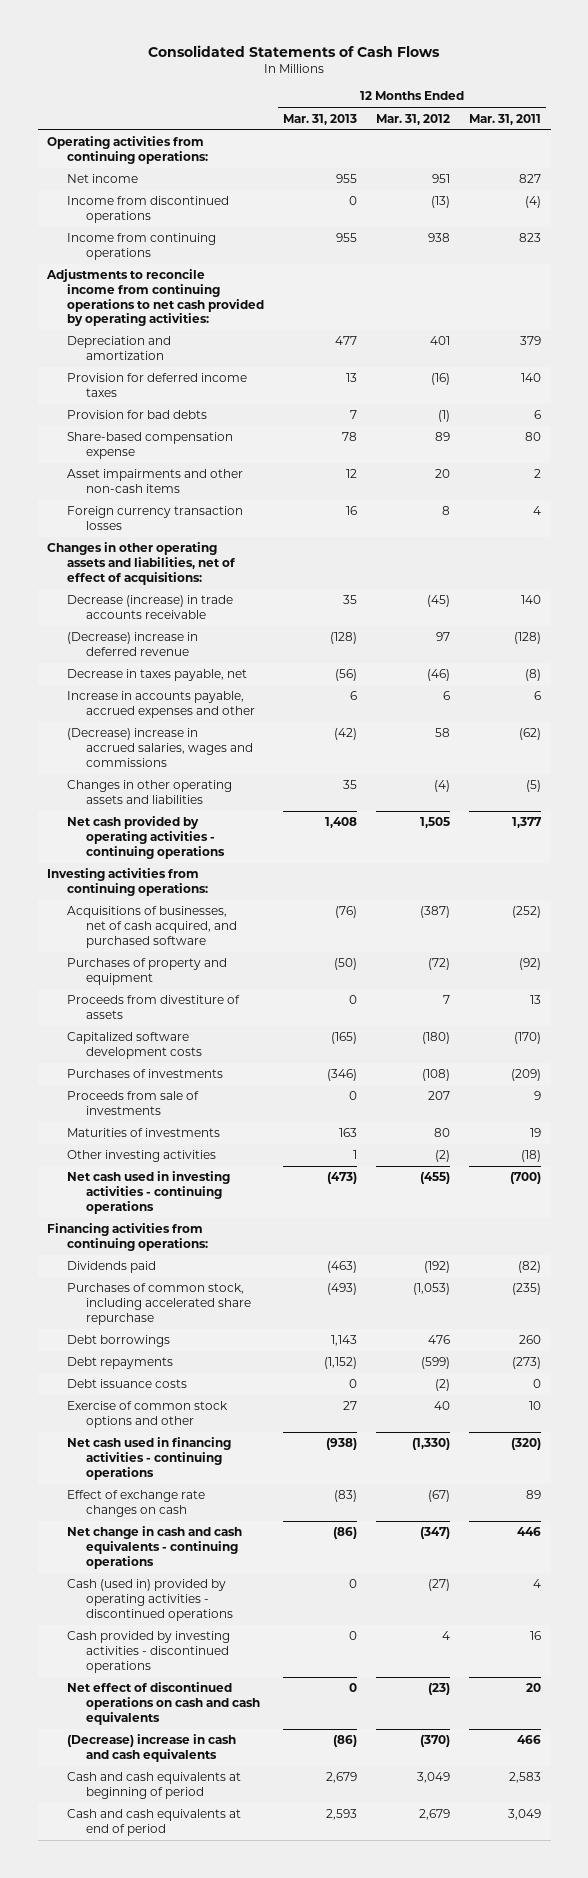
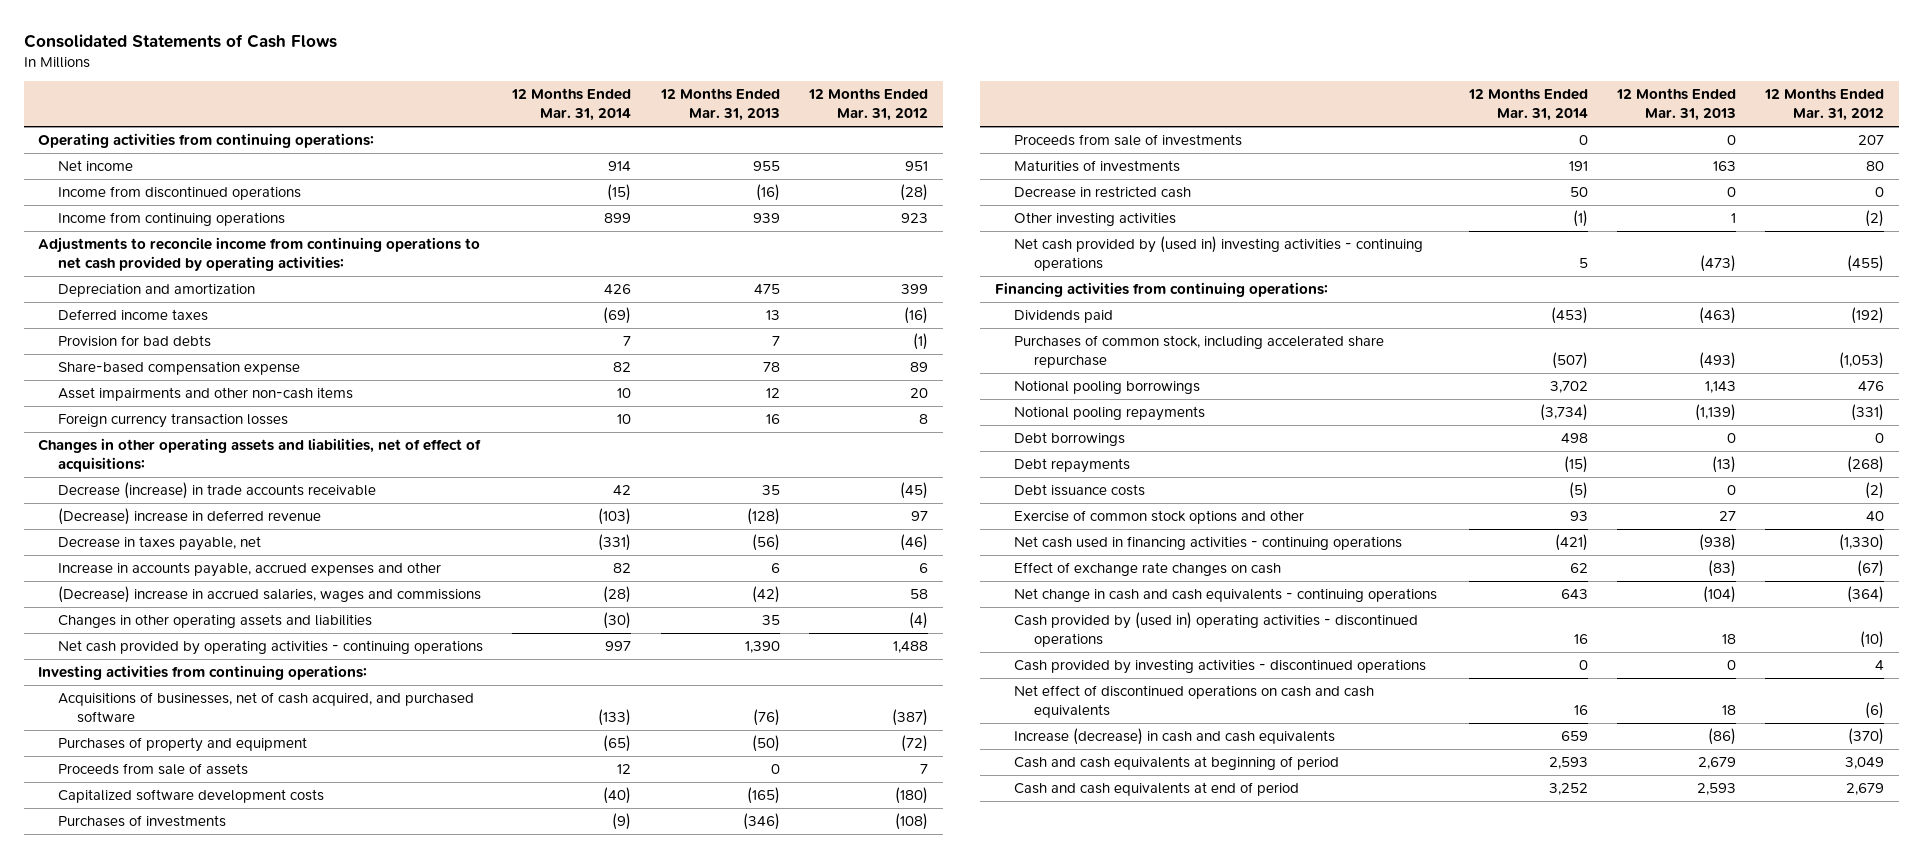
[468,113,541,125] Mar. 31, 2011 -> none
none -> [511,88,632,122] 12 Months Ended Mar. 31, 2014
[348,196,357,206] 0 -> [755,183,780,201] (16)
[430,196,450,209] (13) -> [900,183,929,201] (28)
[335,233,357,243] 955 -> [752,212,780,223] 939
[427,233,450,243] 938 -> [901,212,929,223] 923
[334,336,357,346] 477 -> [753,283,780,294] 475
[429,336,450,346] 401 -> [901,283,929,294] 399
[66,373,247,398] Provision for deferred income taxes -> [57,308,208,321] Deferred income taxes
[324,817,357,829] 1,408 -> [744,640,780,653] 1,390
[419,817,450,829] 1,505 -> [893,640,929,653] 1,488
[66,995,240,1020] Proceeds from divestiture of assets -> [57,762,248,775] Proceeds from sale of assets
none -> [1014,185,1192,198] Decrease in restricted cash
[66,1171,230,1214] Net cash used in investing activities - continuing operations -> [1014,235,1424,271] Net cash provided by (used in) investing activities - continuing operations
none -> [1014,379,1201,394] Notional pooling borrowings
none -> [1014,405,1206,421] Notional pooling repayments
[330,1335,357,1347] 1,143 -> [1727,432,1737,443] 0
[427,1335,450,1345] 476 -> [1875,432,1885,443] 0
[323,1357,357,1370] (1,152) -> [1712,455,1737,473] (13)
[420,1357,450,1370] (599) -> [1847,455,1885,473] (268)
[332,1527,357,1540] (86) -> [1703,585,1737,603] (104)
[419,1527,450,1540] (347) -> [1847,585,1885,603] (364)
[66,1579,233,1621] Cash (used in) provided by operating activities - discontinued operations -> [1014,611,1419,647] Cash provided by (used in) operating activities - discontinued operations
[348,1579,357,1589] 0 -> [1722,633,1737,644] 18
[427,1579,450,1592] (27) -> [1860,630,1885,648] (10)
[348,1683,357,1693] 0 -> [1722,704,1737,715] 18
[427,1683,450,1696] (23) -> [1865,701,1885,719] (6)
[66,1734,236,1763] (Decrease) increase in cash and cash equivalents -> [1014,727,1336,745] Increase (decrease) in cash and cash equivalents

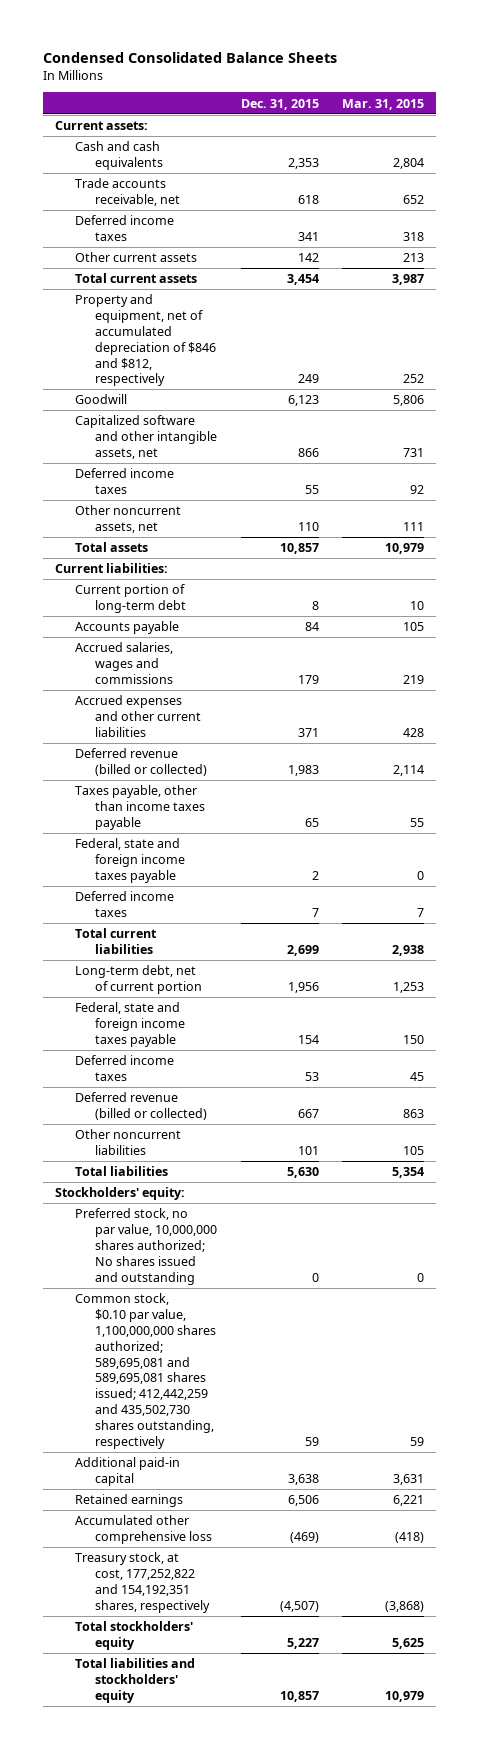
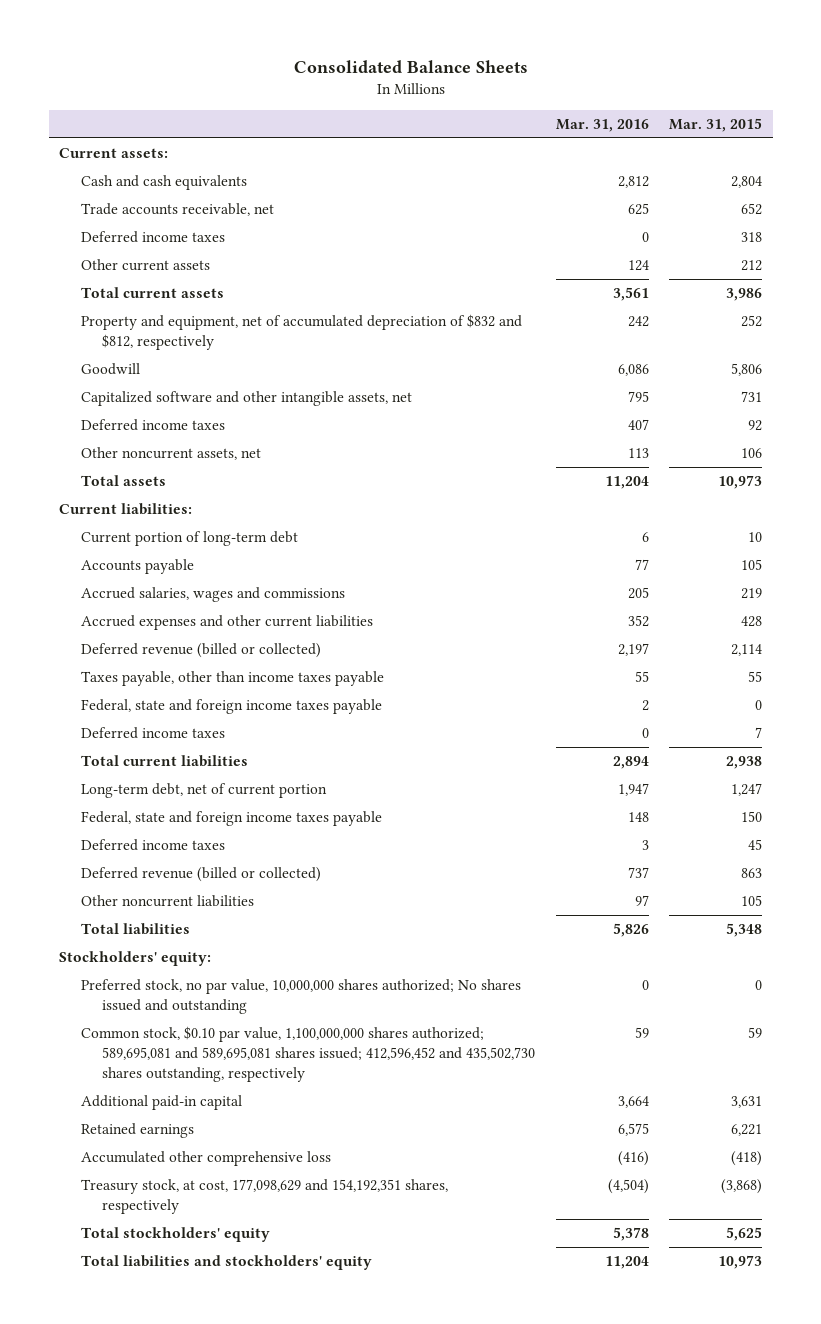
[43,51,338,63] Condensed Consolidated Balance Sheets -> [293,60,528,74] Consolidated Balance Sheets
[240,98,319,110] Dec. 31, 2015 -> none
none -> [555,118,649,132] Mar. 31, 2016
[403,253,425,263] 213 -> [741,259,763,271] 212
[392,274,425,286] 3,987 -> [726,287,763,301] 3,986
[75,294,216,387] Property and equipment, net of accumulated depreciation of $846 and $812, respectively -> [80,313,522,350] Property and equipment, net of accumulated depreciation of $832 and $812, respectively
[403,522,425,532] 111 -> [741,447,763,458] 106
[385,543,425,555] 10,979 -> [718,474,763,489] 10,973
[393,982,425,994] 1,253 -> [731,782,763,796] 1,247
[392,1167,425,1179] 5,354 -> [726,922,763,937] 5,348
[75,1293,216,1449] Common stock, $0.10 par value, 1,100,000,000 shares authorized; 589,695,081 and 589,695,081 shares issued; 412,442,259 and 435,502,730 shares outstanding, respectively -> [80,1025,536,1082] Common stock, $0.10 par value, 1,100,000,000 shares authorized; 589,695,081 and 589,695,081 shares issued; 412,596,452 and 435,502,730 shares outstanding, respectively
[75,1552,210,1613] Treasury stock, at cost, 177,252,822 and 154,192,351 shares, respectively -> [80,1178,448,1214] Treasury stock, at cost, 177,098,629 and 154,192,351 shares, respectively
[385,1690,425,1702] 10,979 -> [718,1254,763,1269] 10,973

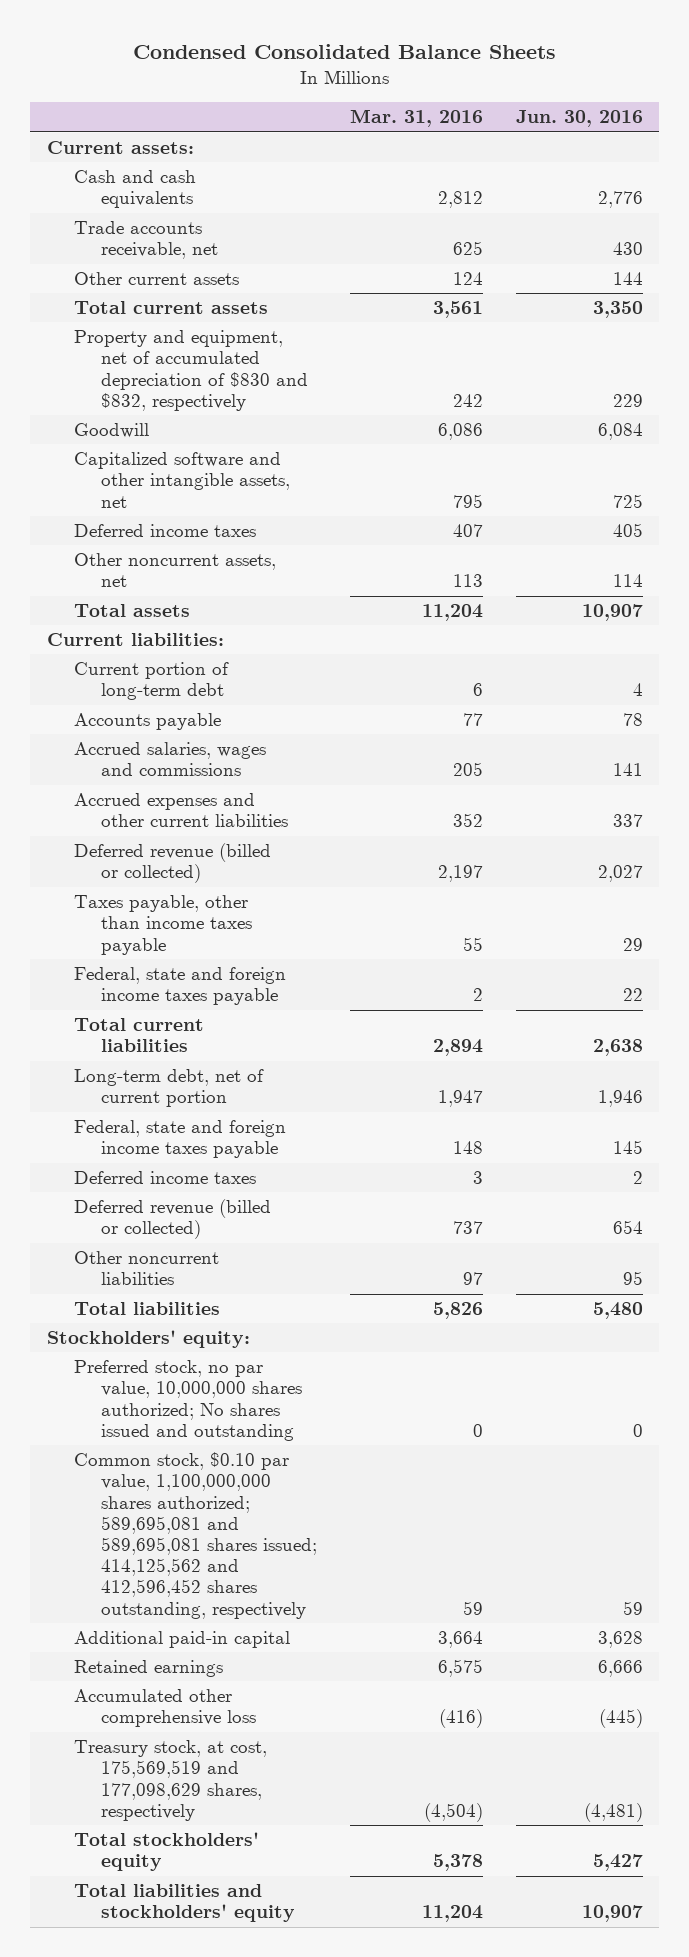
[293,60,528,74] Consolidated Balance Sheets -> [132,43,556,59] Condensed Consolidated Balance Sheets
[669,117,763,132] Mar. 31, 2015 -> none
none -> [515,110,643,128] Jun. 30, 2016
[80,230,225,243] Deferred income taxes -> none
[80,313,522,350] Property and equipment, net of accumulated depreciation of $832 and $812, respectively -> [73,330,309,411] Property and equipment, net of accumulated depreciation of $830 and $832, respectively
[80,726,225,739] Deferred income taxes -> none
[80,1025,536,1082] Common stock, $0.10 par value, 1,100,000,000 shares authorized; 589,695,081 and 589,695,081 shares issued; 412,596,452 and 435,502,730 shares outstanding, respectively -> [73,1452,318,1619] Common stock, $0.10 par value, 1,100,000,000 shares authorized; 589,695,081 and 589,695,081 shares issued; 414,125,562 and 412,596,452 shares outstanding, respectively
[80,1178,448,1214] Treasury stock, at cost, 177,098,629 and 154,192,351 shares, respectively -> [73,1740,267,1821] Treasury stock, at cost, 175,569,519 and 177,098,629 shares, respectively

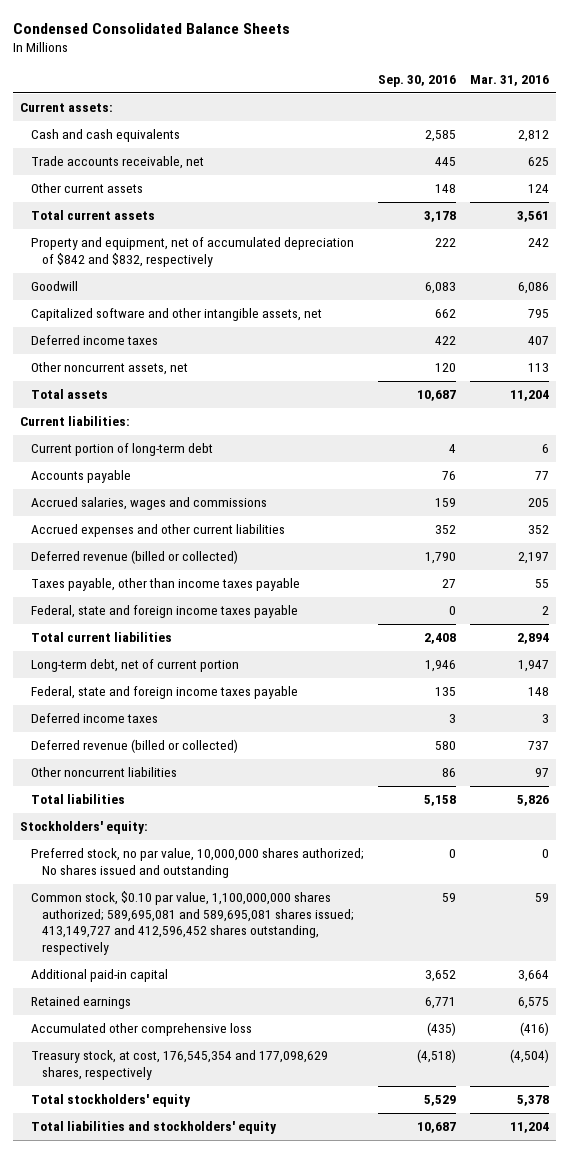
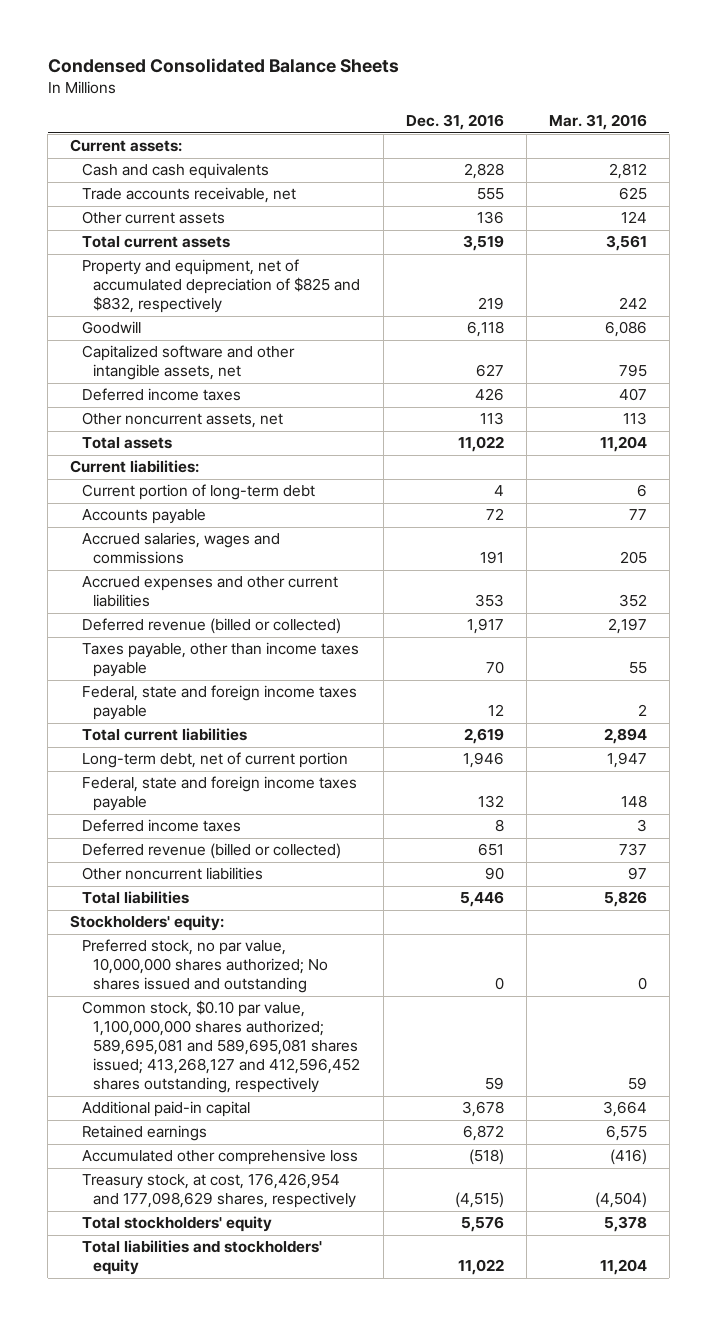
[377,74,456,87] Sep. 30, 2016 -> none
none -> [405,114,504,131] Dec. 31, 2016
[31,237,355,267] Property and equipment, net of accumulated depreciation of $842 and $832, respectively -> [81,259,361,314] Property and equipment, net of accumulated depreciation of $825 and $832, respectively
[31,891,354,955] Common stock, $0.10 par value, 1,100,000,000 shares authorized; 589,695,081 and 589,695,081 shares issued; 413,149,727 and 412,596,452 shares outstanding, respectively -> [81,1000,361,1094] Common stock, $0.10 par value, 1,100,000,000 shares authorized; 589,695,081 and 589,695,081 shares issued; 413,268,127 and 412,596,452 shares outstanding, respectively
[31,1050,329,1080] Treasury stock, at cost, 176,545,354 and 177,098,629 shares, respectively -> [81,1173,357,1209] Treasury stock, at cost, 176,426,954 and 177,098,629 shares, respectively

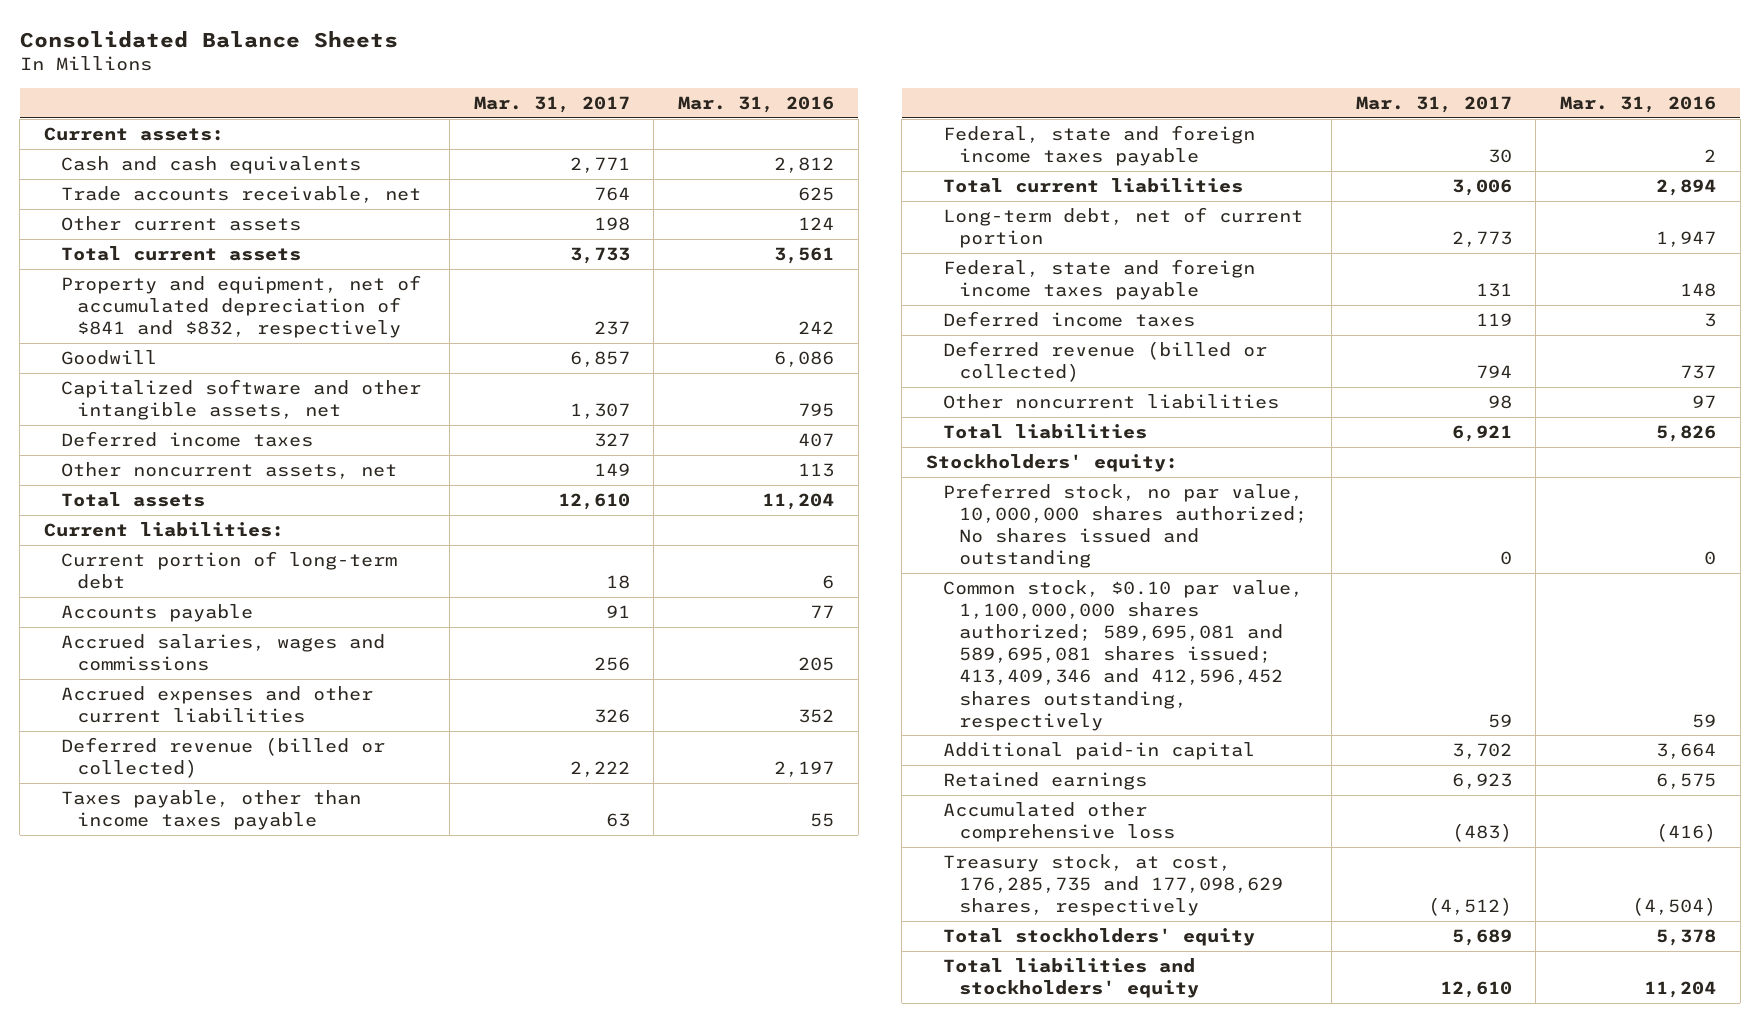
[47,58,399,74] Condensed Consolidated Balance Sheets -> [19,30,398,48] Consolidated Balance Sheets
[405,114,504,131] Dec. 31, 2016 -> none
none -> [473,95,630,113] Mar. 31, 2017
[81,259,361,314] Property and equipment, net of accumulated depreciation of $825 and $832, respectively -> [60,275,421,339] Property and equipment, net of accumulated depreciation of $841 and $832, respectively
[81,1000,361,1094] Common stock, $0.10 par value, 1,100,000,000 shares authorized; 589,695,081 and 589,695,081 shares issued; 413,268,127 and 412,596,452 shares outstanding, respectively -> [942,580,1303,731] Common stock, $0.10 par value, 1,100,000,000 shares authorized; 589,695,081 and 589,695,081 shares issued; 413,409,346 and 412,596,452 shares outstanding, respectively
[81,1173,357,1209] Treasury stock, at cost, 176,426,954 and 177,098,629 shares, respectively -> [942,854,1284,917] Treasury stock, at cost, 176,285,735 and 177,098,629 shares, respectively

